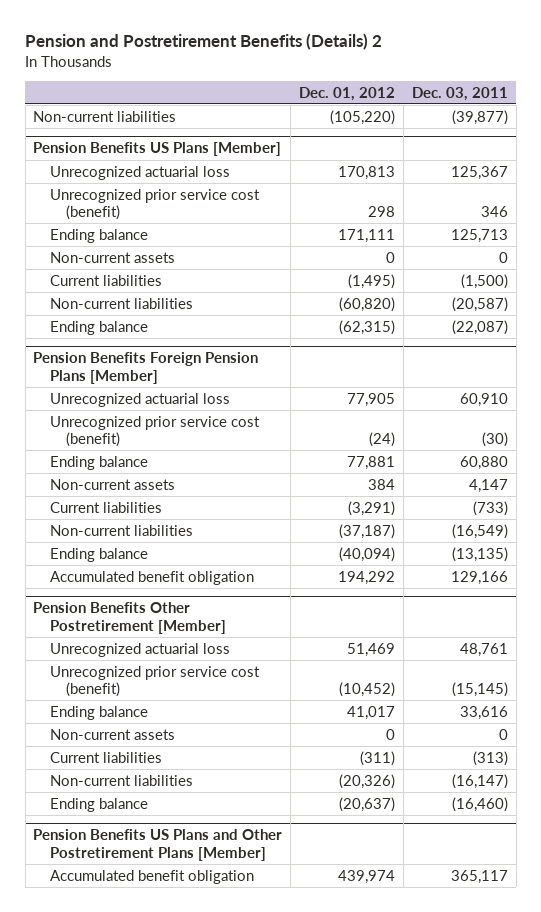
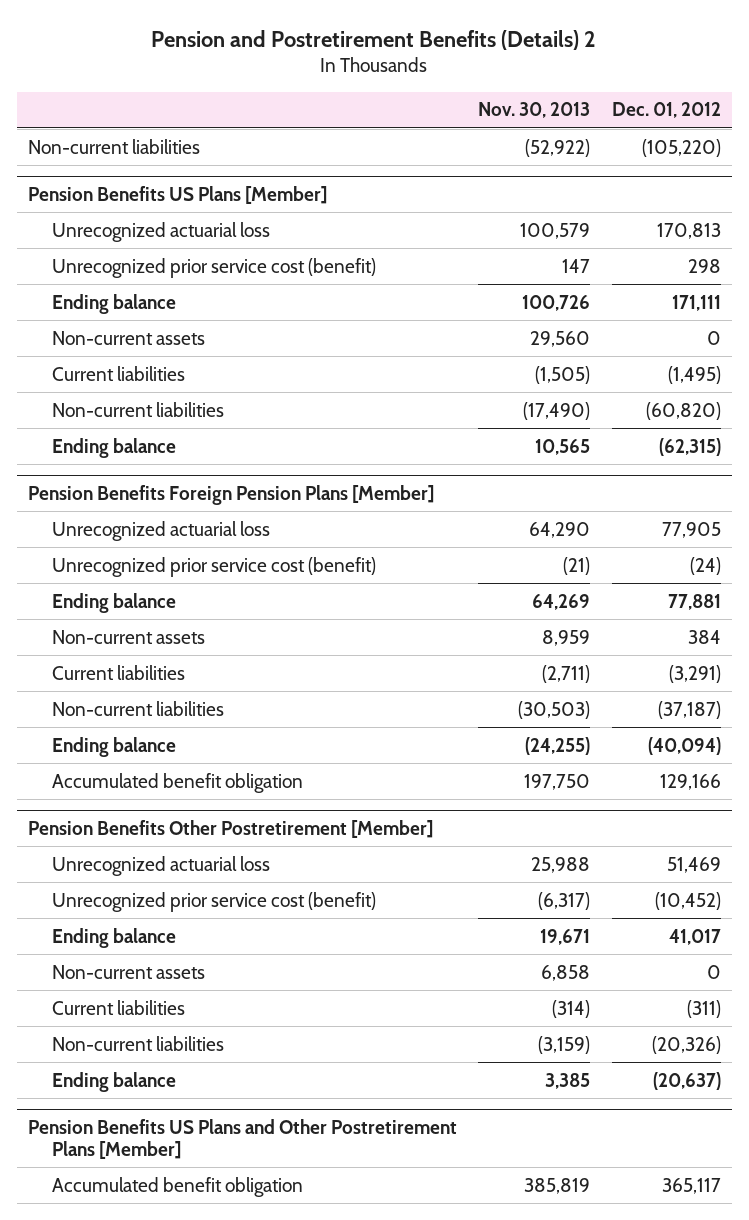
[411,86,508,101] Dec. 03, 2011 -> none
none -> [478,102,591,119] Nov. 30, 2013
[338,570,396,585] 194,292 -> [659,773,721,790] 129,166
[338,869,396,884] 439,974 -> [661,1177,721,1194] 365,117

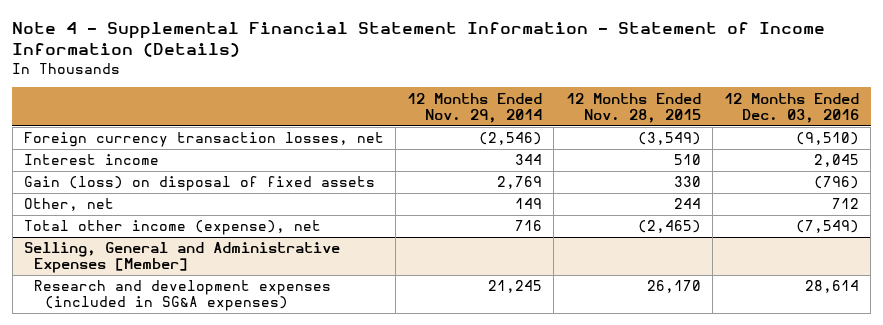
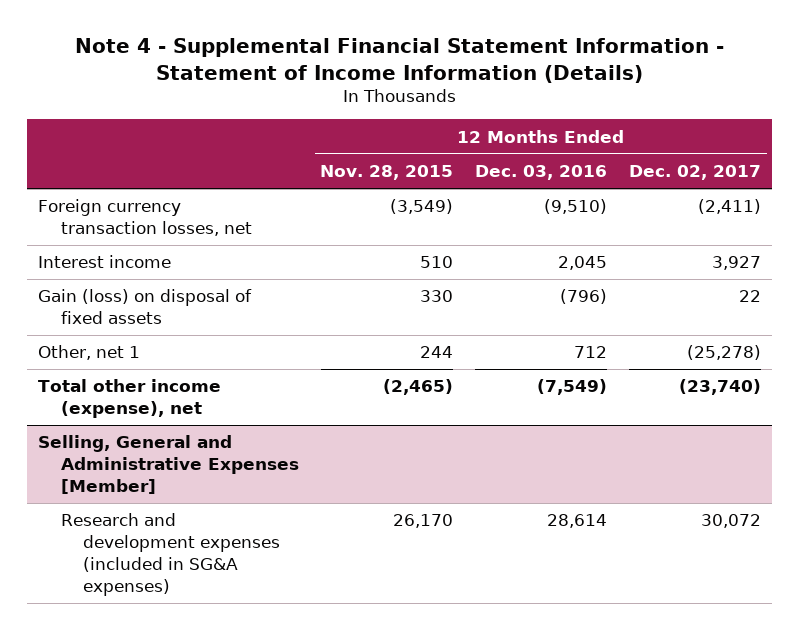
[407,92,543,123] 12 Months Ended Nov. 29, 2014 -> none
none -> [629,165,762,181] Dec. 02, 2017
[23,198,114,212] Other, net -> [37,345,140,361] Other, net 1

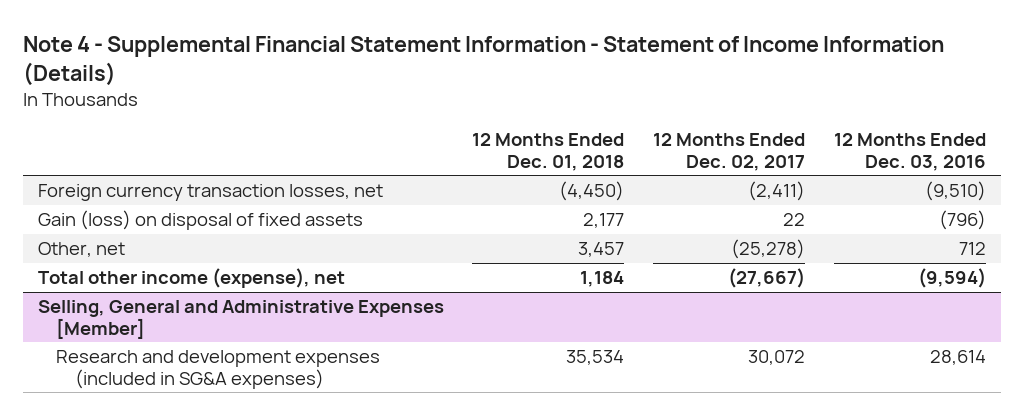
[320,165,454,181] Nov. 28, 2015 -> none
none -> [472,133,625,171] 12 Months Ended Dec. 01, 2018
[37,255,171,269] Interest income -> none
[37,345,140,361] Other, net 1 -> [37,242,125,258] Other, net
[537,379,608,396] (7,549) -> [918,268,987,289] (9,594)
[679,379,762,396] (23,740) -> [728,268,806,289] (27,667)

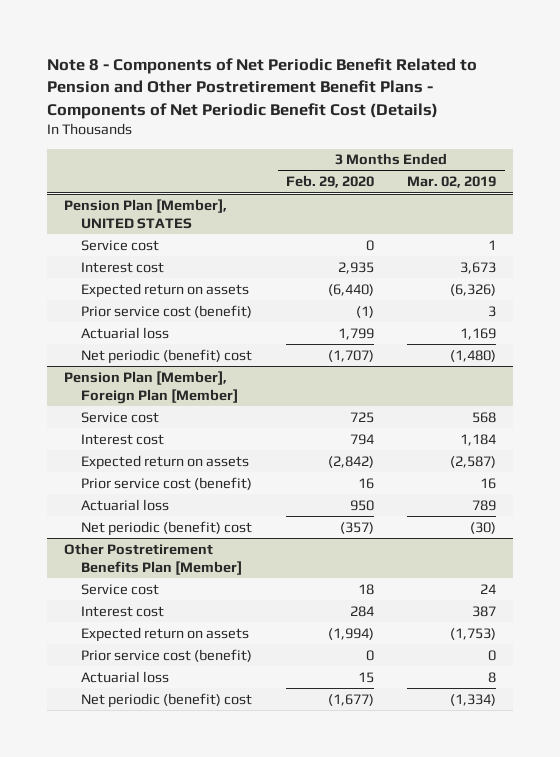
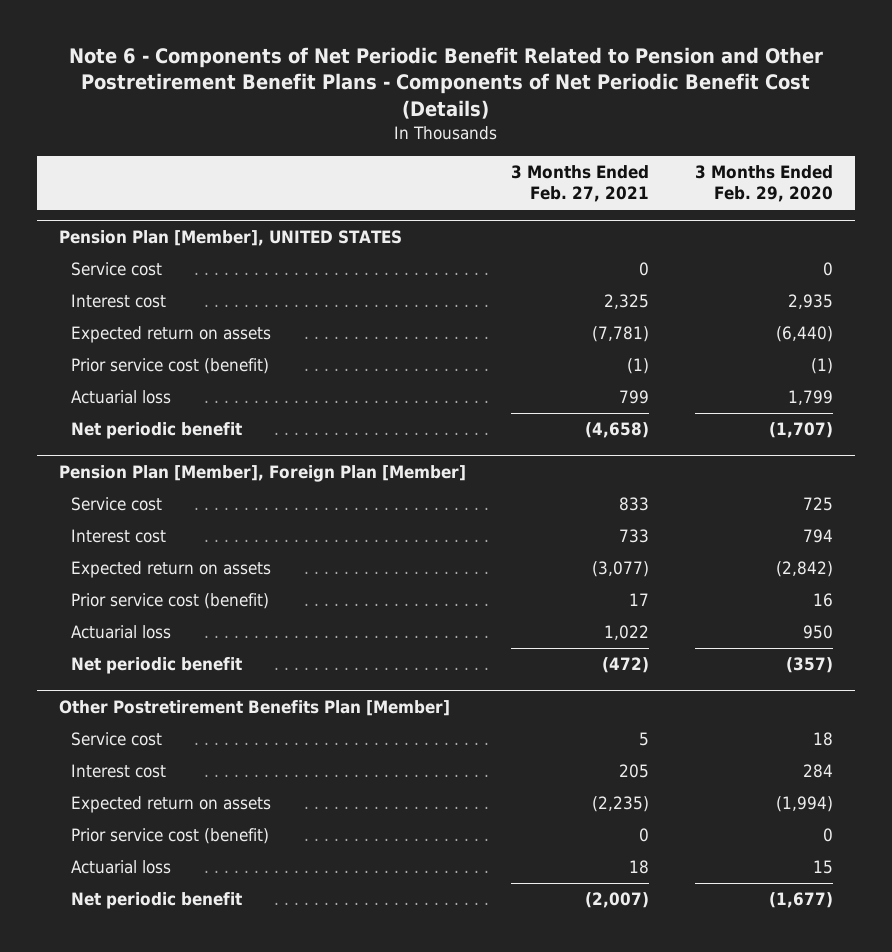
[47,57,478,119] Note 8 - Components of Net Periodic Benefit Related to Pension and Other Postretirement Benefit Plans - Components of Net Periodic Benefit Cost (Details) -> [68,46,823,119] Note 6 - Components of Net Periodic Benefit Related to Pension and Other Postretirement Benefit Plans - Components of Net Periodic Benefit Cost (Details)
[407,176,497,189] Mar. 02, 2019 -> none
none -> [511,164,650,203] 3 Months Ended Feb. 27, 2021
[81,348,253,364] Net periodic (benefit) cost -> [71,422,243,440] Net periodic benefit
[81,520,253,536] Net periodic (benefit) cost -> [71,657,243,675] Net periodic benefit
[81,692,253,708] Net periodic (benefit) cost -> [71,892,243,910] Net periodic benefit

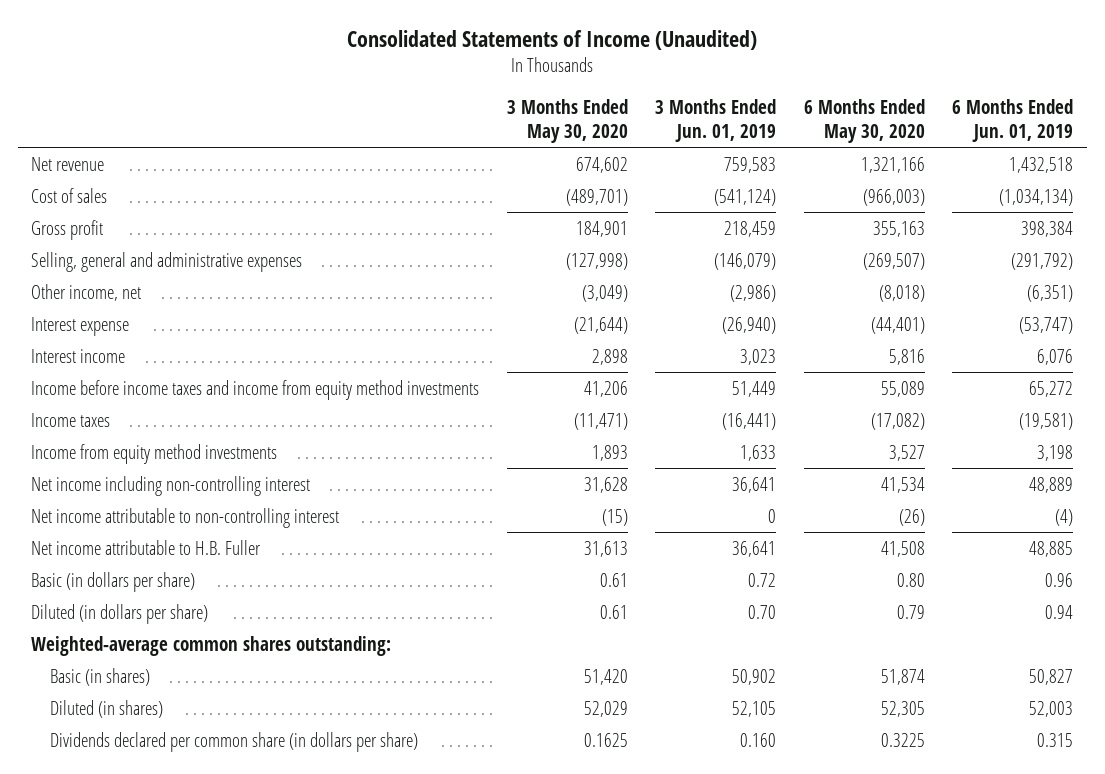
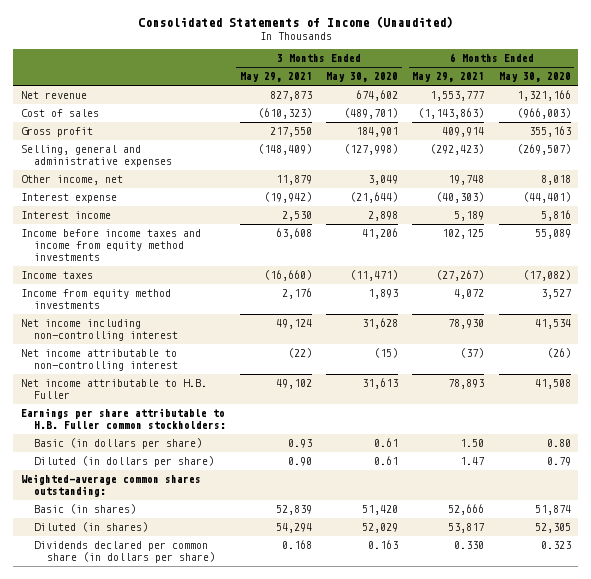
[655,98,777,142] 3 Months Ended Jun. 01, 2019 -> none
[952,98,1074,142] 6 Months Ended Jun. 01, 2019 -> none
none -> [239,72,312,83] May 29, 2021
none -> [412,72,485,83] May 29, 2021
[581,284,628,302] (3,049) -> [368,175,399,186] 3,049
[878,284,925,302] (8,018) -> [540,175,571,186] 8,018
none -> [20,408,226,429] Earnings per share attributable to H.B. Fuller common stockholders:
[583,732,628,747] 0.1625 -> [368,540,399,550] 0.163
[880,732,925,747] 0.3225 -> [540,541,571,550] 0.323

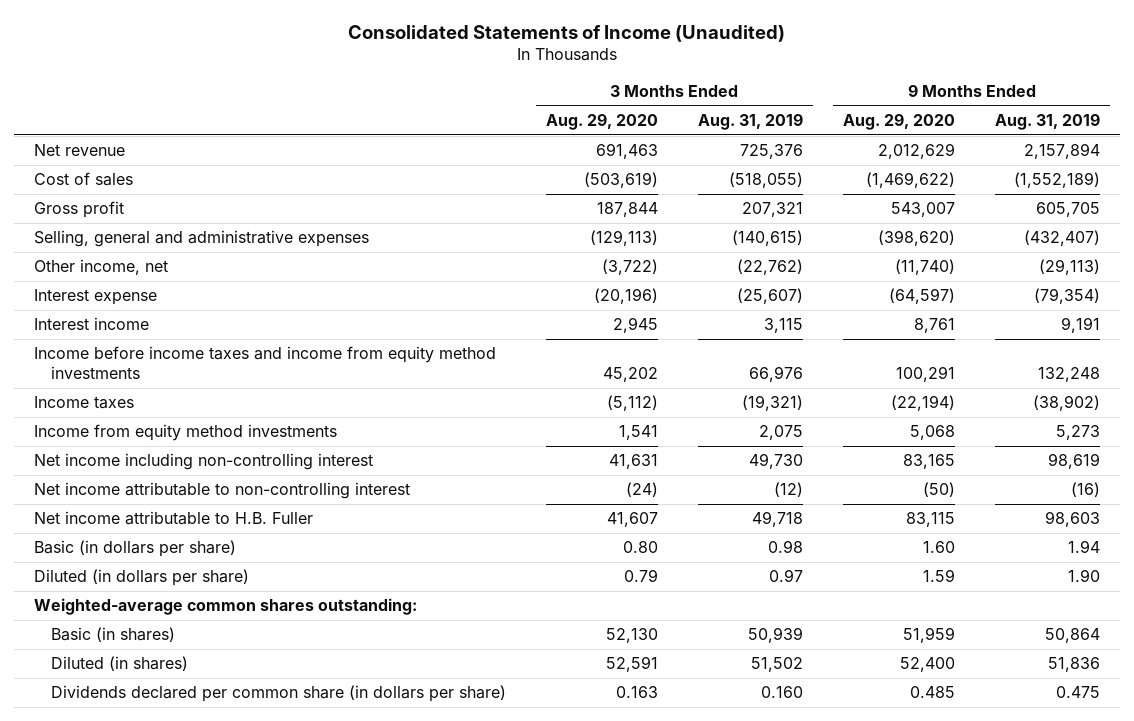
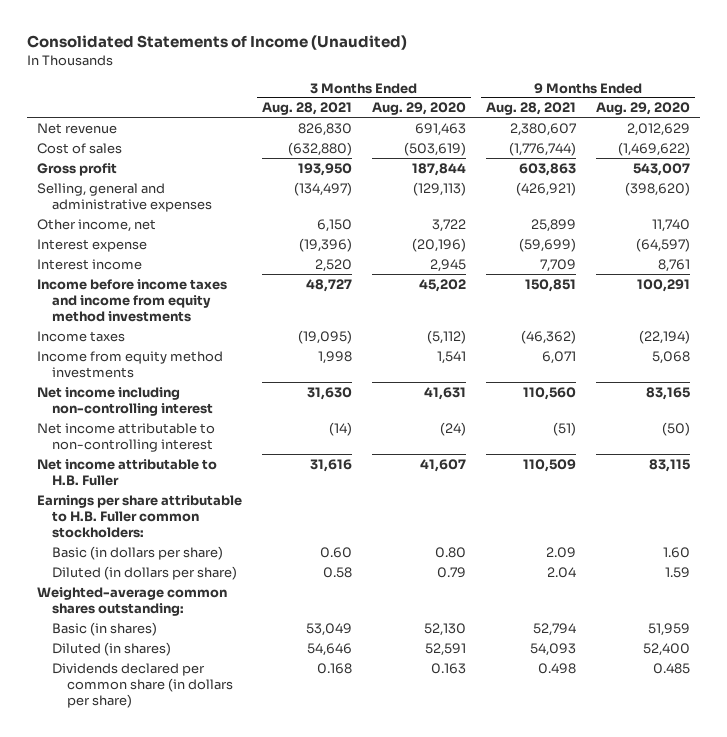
[697,113,803,131] Aug. 31, 2019 -> none
[995,113,1101,131] Aug. 31, 2019 -> none
none -> [262,102,353,116] Aug. 28, 2021
none -> [486,102,577,116] Aug. 28, 2021
[601,259,658,276] (3,722) -> [432,218,467,232] 3,722
[894,259,955,276] (11,740) -> [652,218,691,232] 11,740
none -> [37,494,243,539] Earnings per share attributable to H.B. Fuller common stockholders:

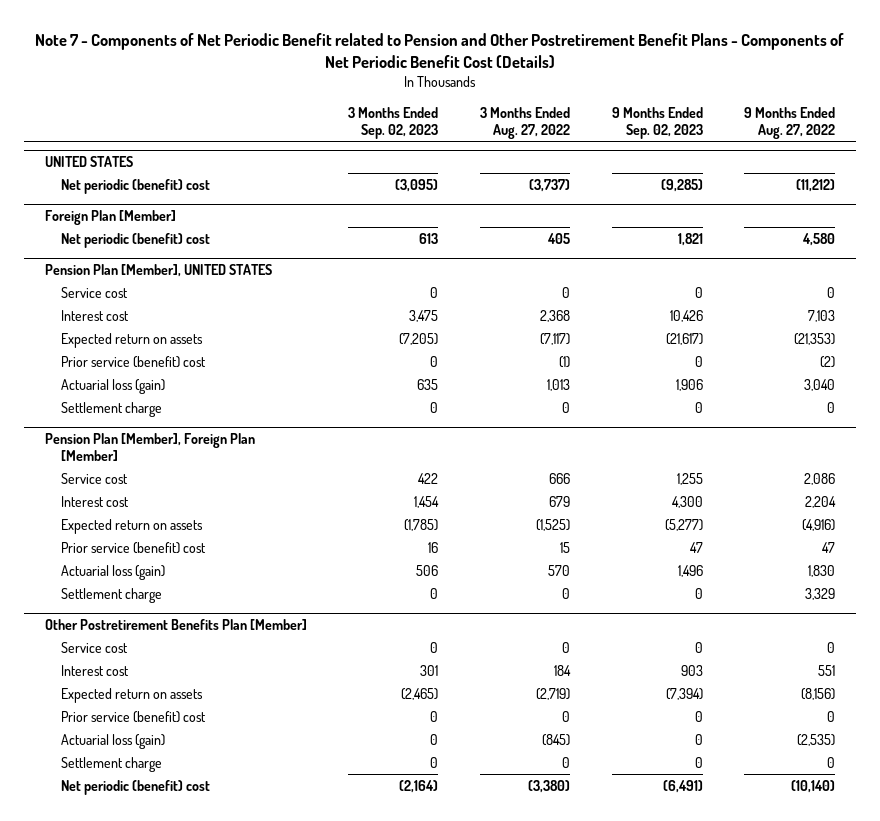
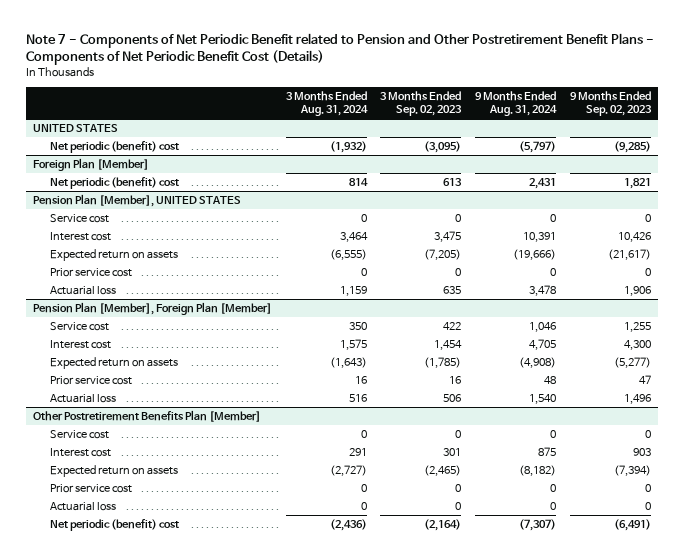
[480,107,571,139] 3 Months Ended Aug. 27, 2022 -> none
[744,107,836,139] 9 Months Ended Aug. 27, 2022 -> none
none -> [285,91,368,117] 3 Months Ended Aug. 31, 2024
none -> [475,91,558,117] 9 Months Ended Aug. 31, 2024
[60,401,162,417] Settlement charge -> none
[60,355,206,368] Prior service (benefit) cost -> [49,268,132,278] Prior service cost
[60,378,165,394] Actuarial loss (gain) -> [49,286,116,296] Actuarial loss
[60,587,162,603] Settlement charge -> none
[60,541,206,554] Prior service (benefit) cost -> [49,376,132,386] Prior service cost
[60,564,165,580] Actuarial loss (gain) -> [49,394,116,404] Actuarial loss
[60,756,162,772] Settlement charge -> none
[60,710,206,723] Prior service (benefit) cost -> [49,484,132,494] Prior service cost
[60,733,165,749] Actuarial loss (gain) -> [49,502,116,512] Actuarial loss

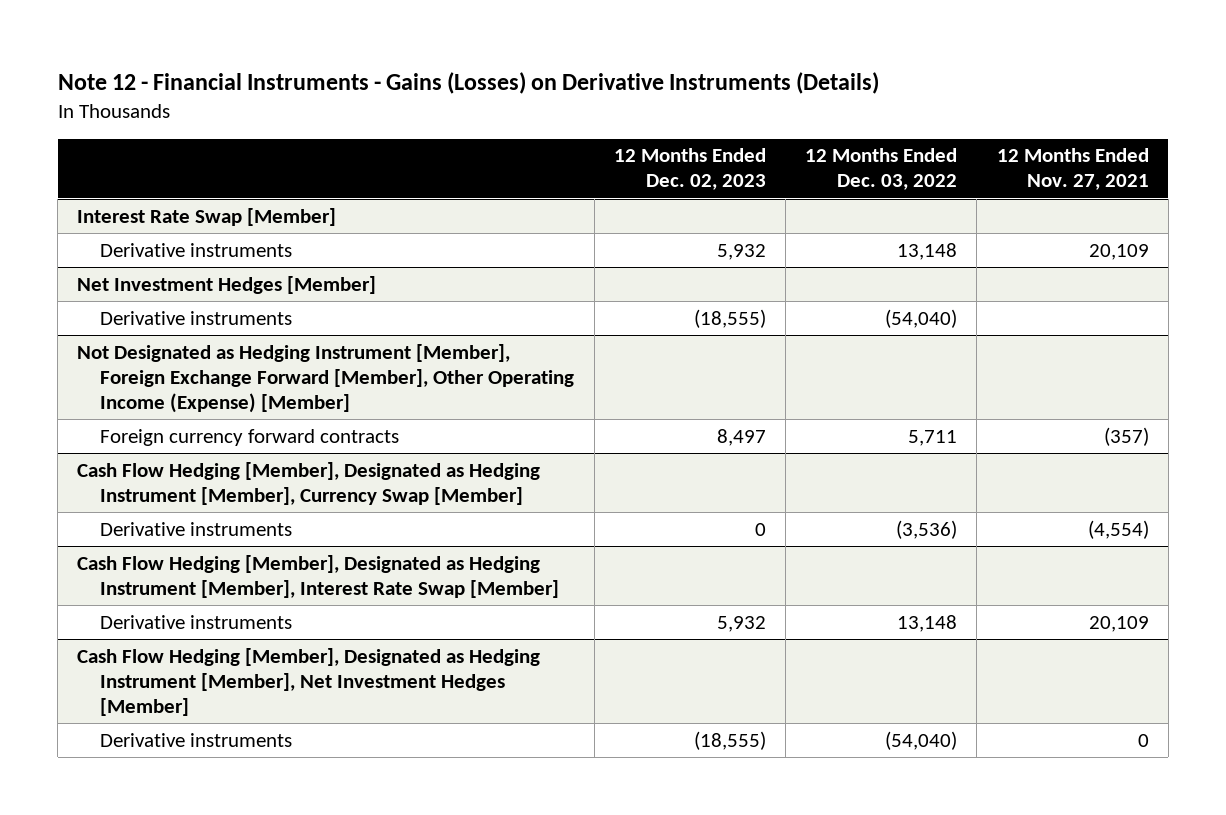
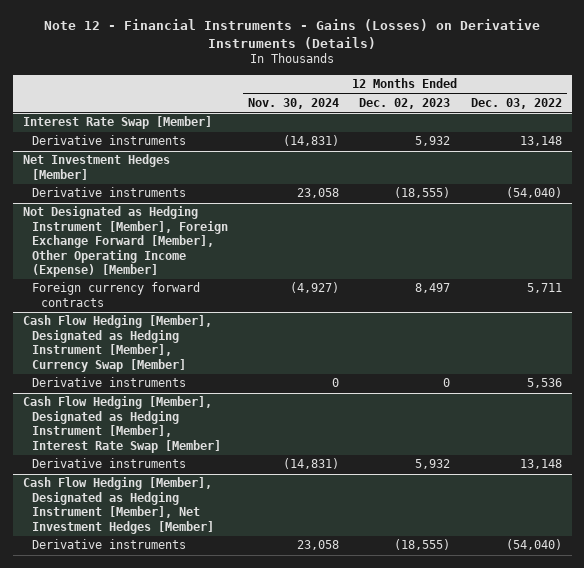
[996,148,1149,191] 12 Months Ended Nov. 27, 2021 -> none
none -> [248,97,340,109] Nov. 30, 2024
[896,519,958,539] (3,536) -> [526,378,562,389] 5,536

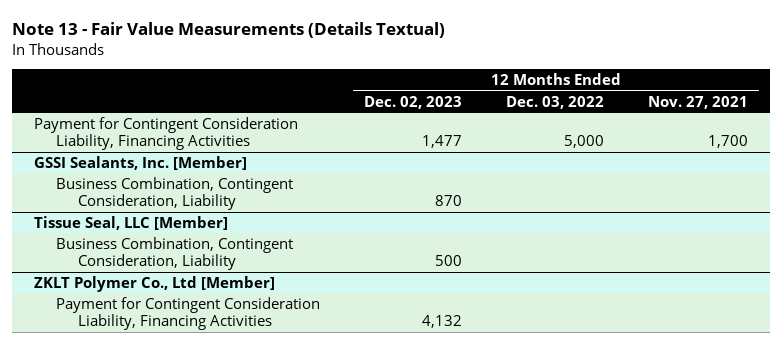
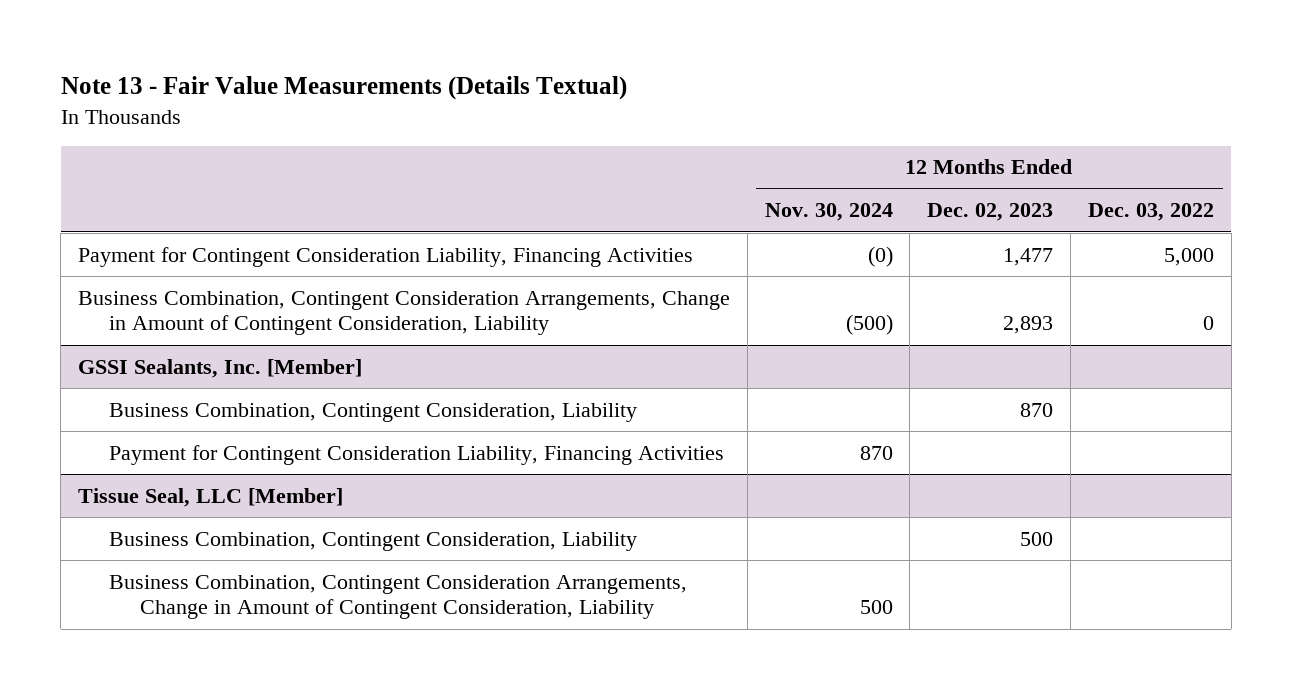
[648,95,749,109] Nov. 27, 2021 -> none
none -> [764,203,893,222] Nov. 30, 2024
none -> [78,290,731,336] Business Combination, Contingent Consideration Arrangements, Change in Amount of Contingent Consideration, Liability
none -> [109,444,725,465] Payment for Contingent Consideration Liability, Financing Activities
[33,275,275,292] ZKLT Polymer Co., Ltd [Member] -> none
[55,296,320,331] Payment for Contingent Consideration Liability, Financing Activities -> none
none -> [109,574,688,620] Business Combination, Contingent Consideration Arrangements, Change in Amount of Contingent Consideration, Liability

